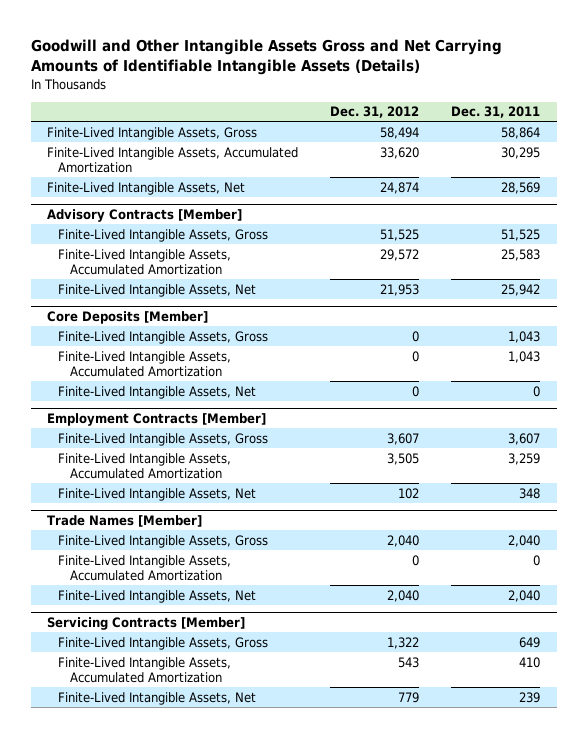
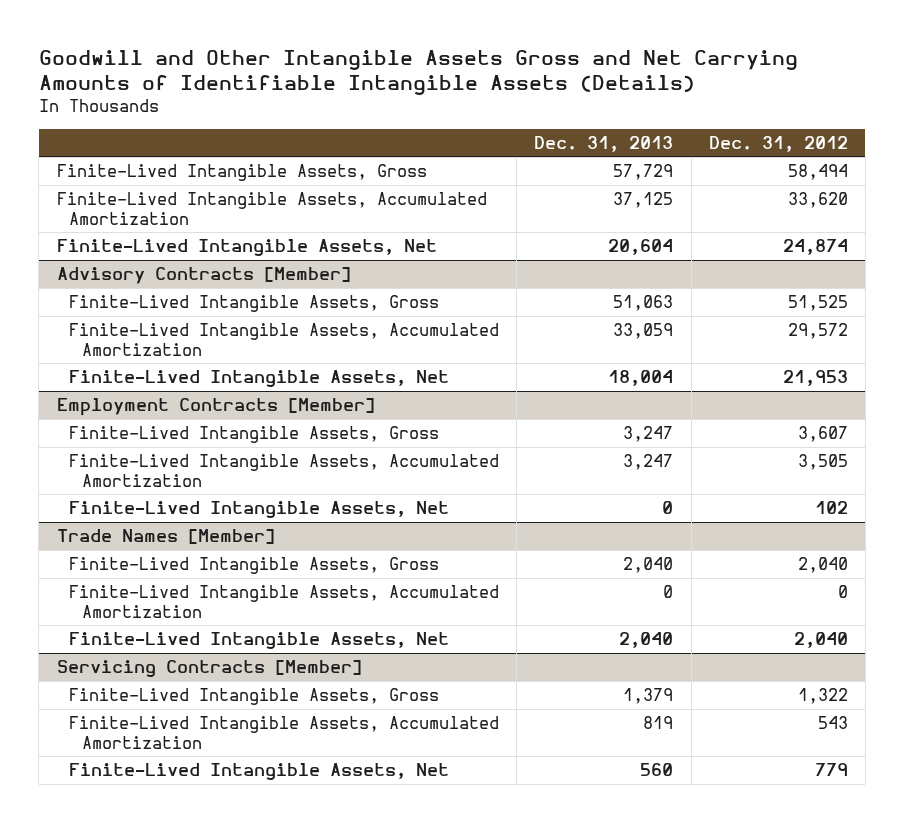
[451,106,541,119] Dec. 31, 2011 -> none
none -> [534,135,674,152] Dec. 31, 2013
[47,311,209,325] Core Deposits [Member] -> none
[58,330,269,344] Finite-Lived Intangible Assets, Gross -> none
[58,350,232,377] Finite-Lived Intangible Assets, Accumulated Amortization -> none
[58,385,257,399] Finite-Lived Intangible Assets, Net -> none

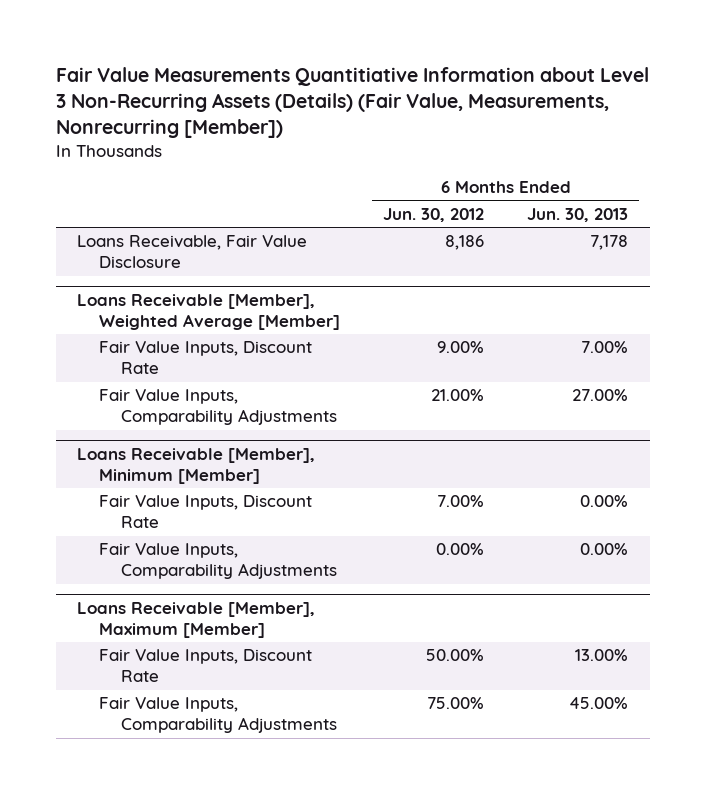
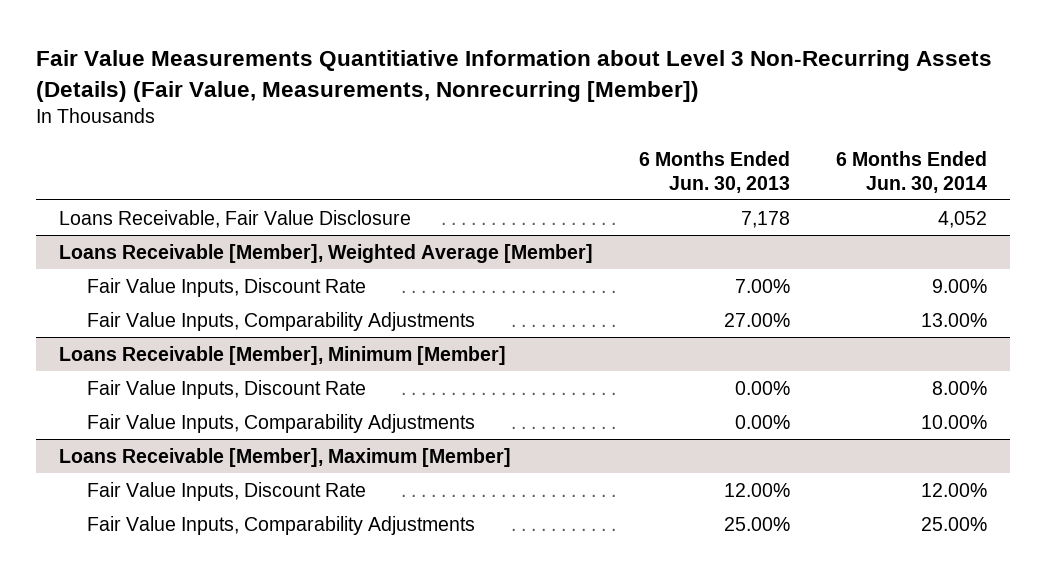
[383,208,485,223] Jun. 30, 2012 -> none
none -> [835,150,987,193] 6 Months Ended Jun. 30, 2014
[575,649,629,662] 13.00% -> [723,482,790,497] 12.00%
[569,697,629,710] 45.00% -> [723,516,790,531] 25.00%

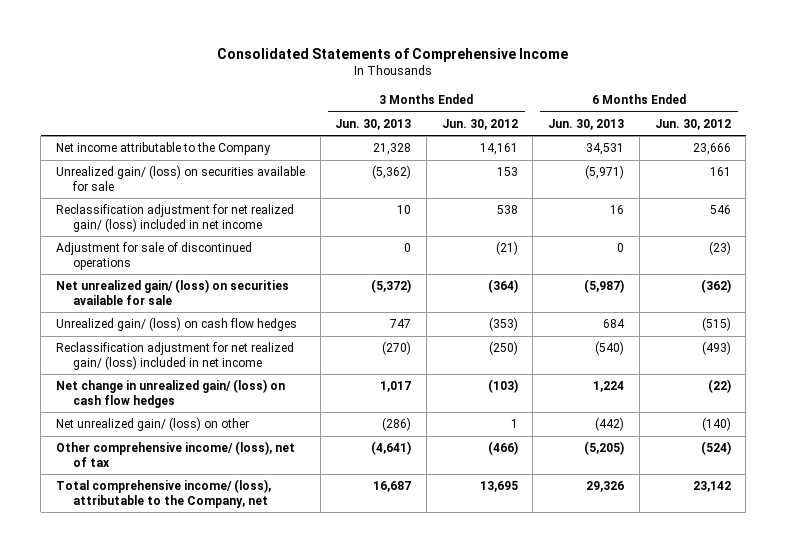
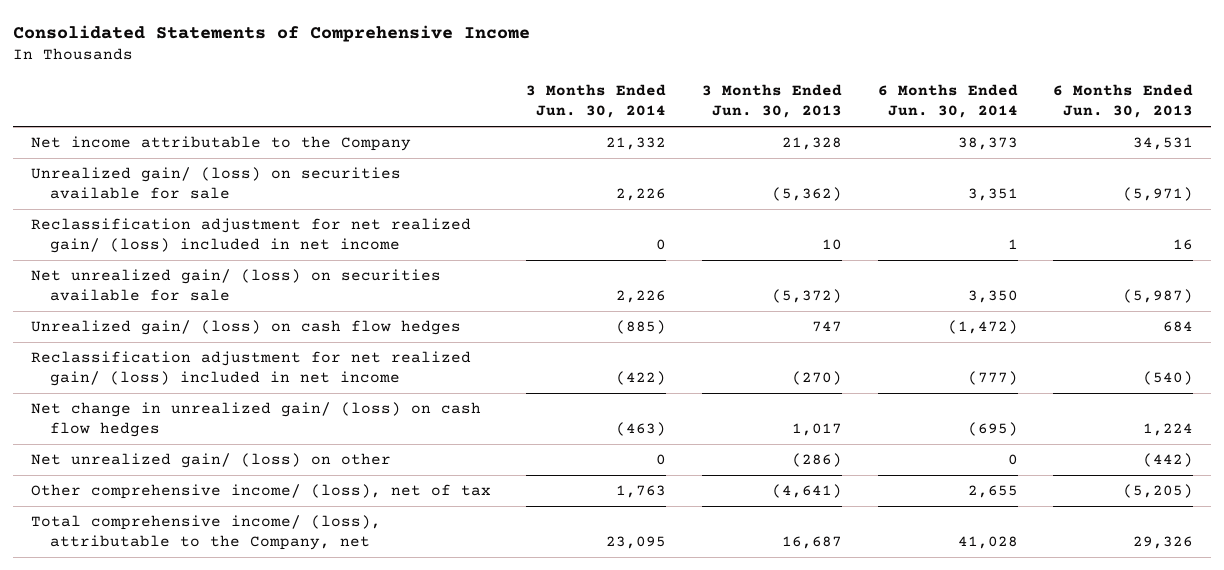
[441,118,518,130] Jun. 30, 2012 -> none
[654,118,731,130] Jun. 30, 2012 -> none
none -> [526,84,667,119] 3 Months Ended Jun. 30, 2014
none -> [877,84,1018,119] 6 Months Ended Jun. 30, 2014
[55,242,252,270] Adjustment for sale of discontinued operations -> none

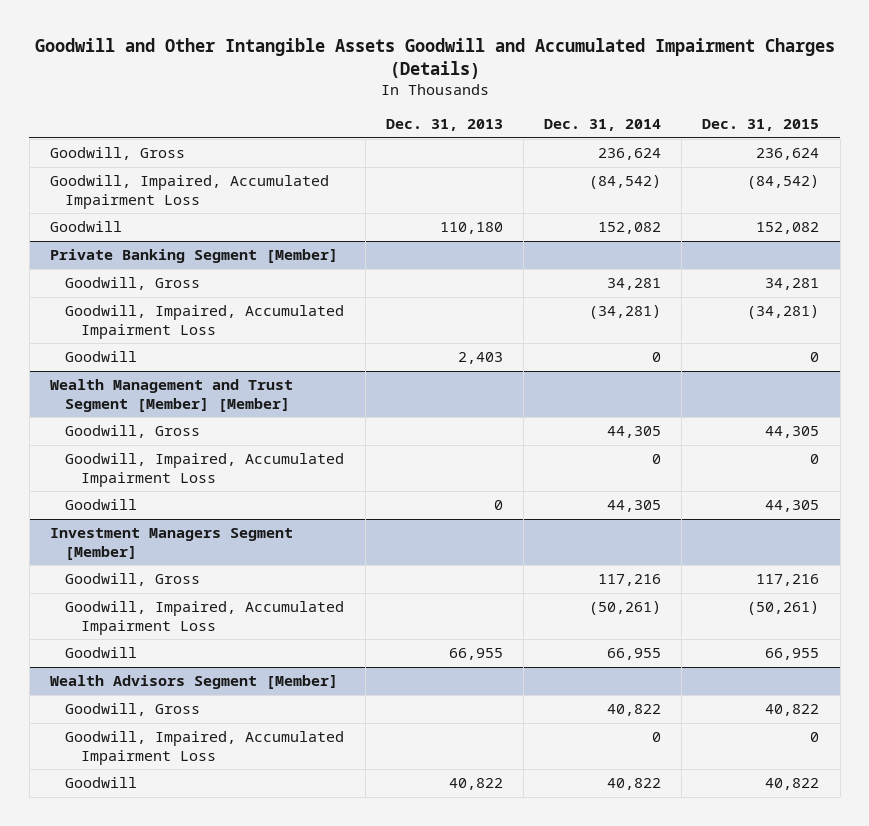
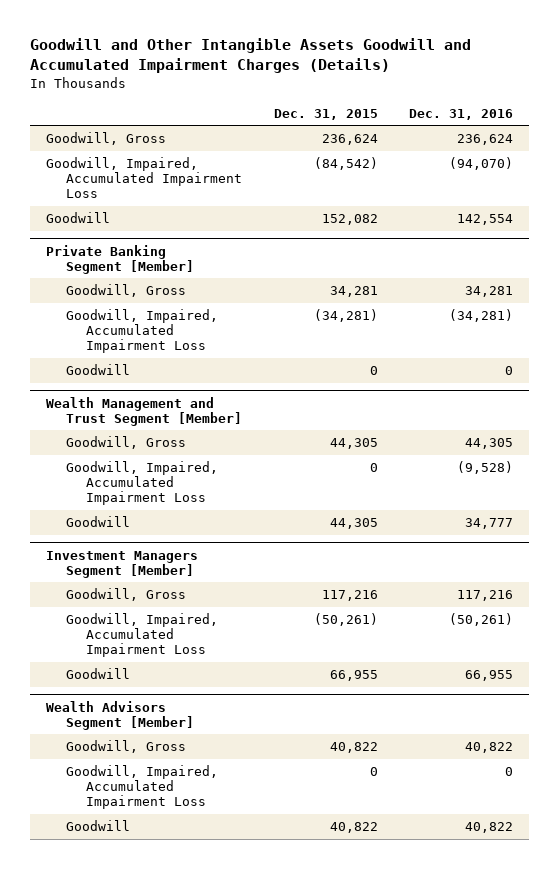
[385,119,503,132] Dec. 31, 2013 -> none
[544,119,662,132] Dec. 31, 2014 -> none
none -> [409,108,514,120] Dec. 31, 2016
[49,379,293,412] Wealth Management and Trust Segment [Member] [Member] -> [45,396,242,426] Wealth Management and Trust Segment [Member]

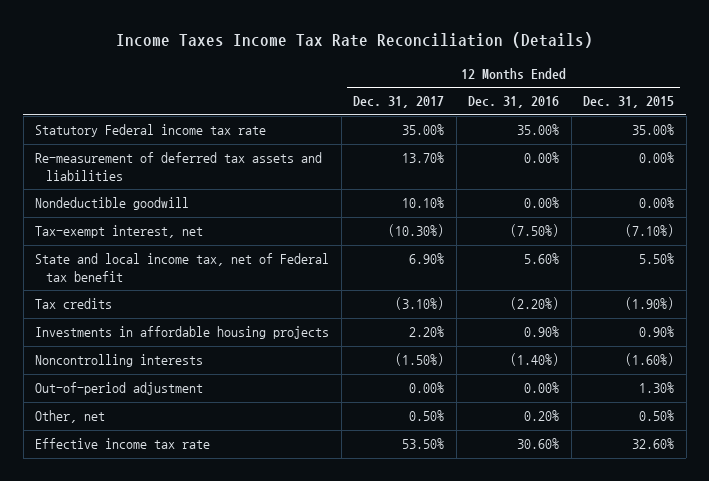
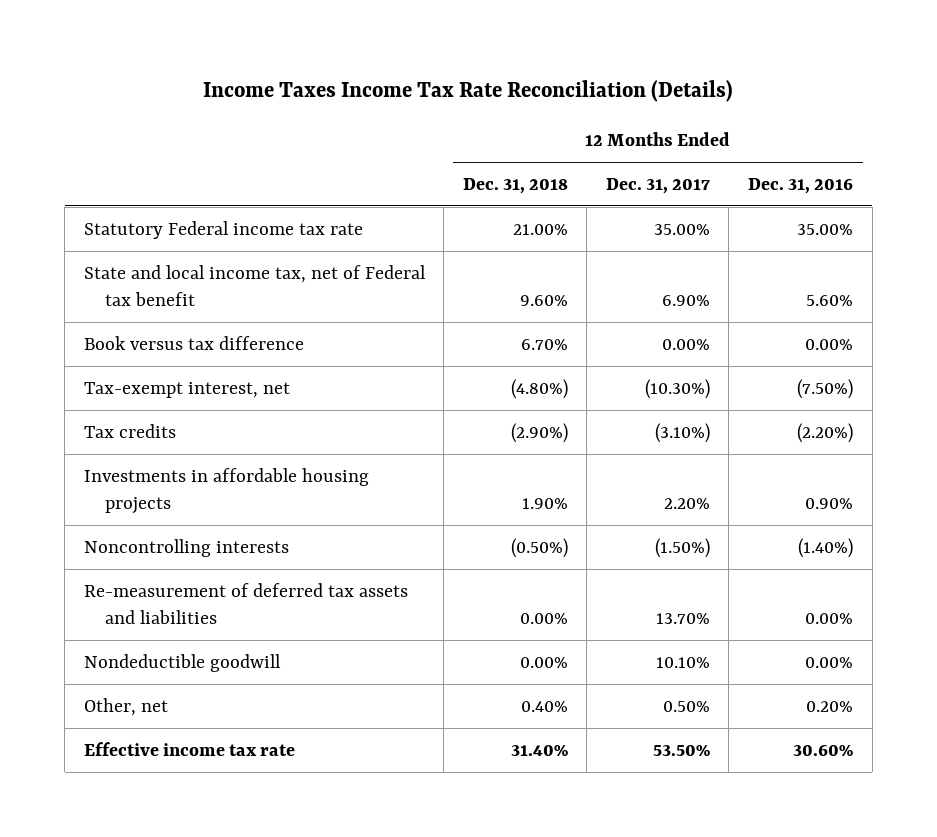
[583,96,675,109] Dec. 31, 2015 -> none
none -> [462,177,568,194] Dec. 31, 2018
none -> [83,335,304,350] Book versus tax difference
[35,225,204,239] Tax-exempt interest, net -> [83,381,290,398] Tax-exempt interest, net
[35,382,204,396] Out-of-period adjustment -> none
[35,152,323,181] Re-measurement of deferred tax assets and liabilities -> [83,582,408,624] Re-measurement of deferred tax assets and liabilities
[35,197,190,211] Nondeductible goodwill -> [83,653,281,672] Nondeductible goodwill

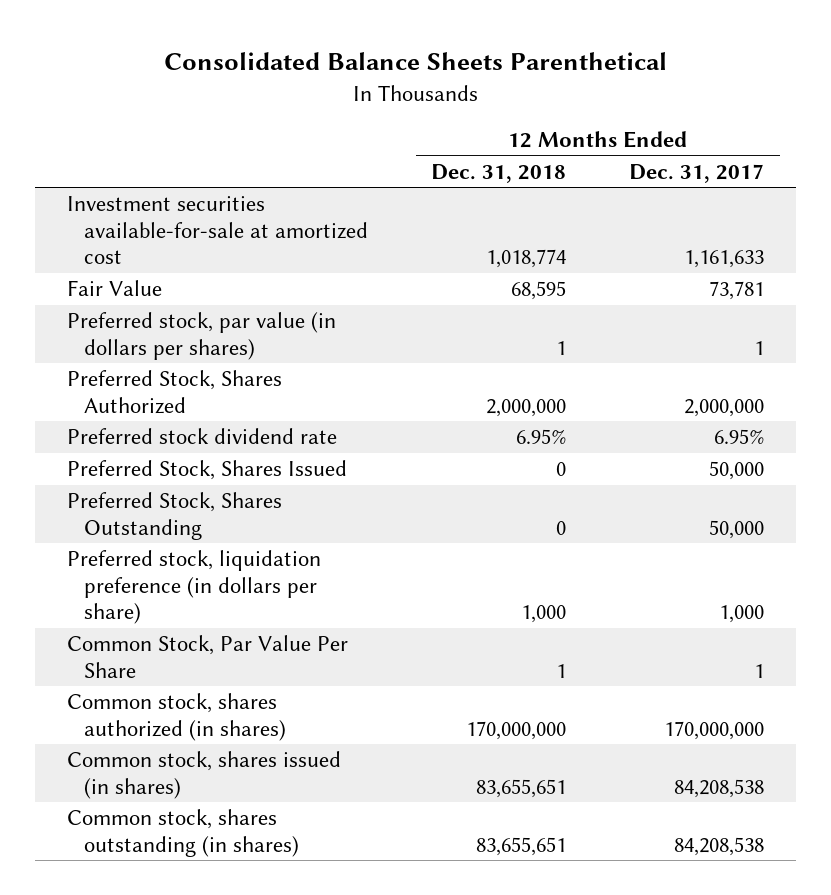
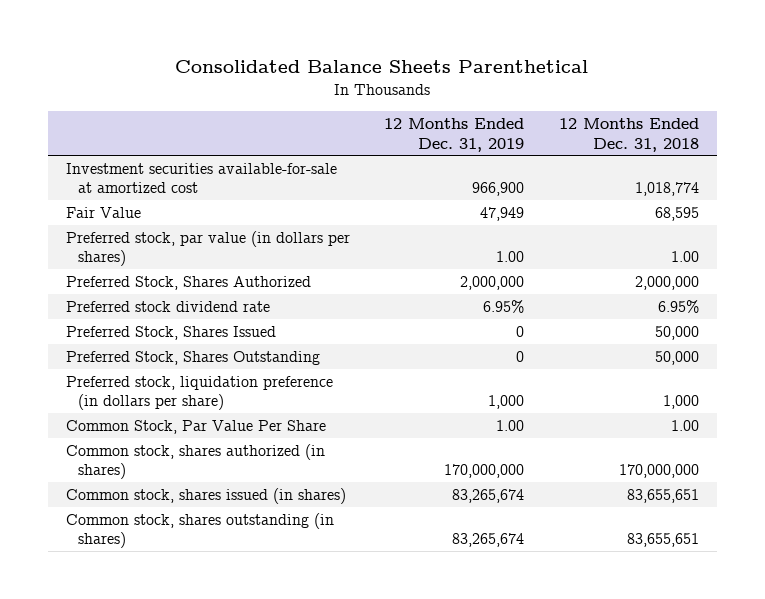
[629,163,765,183] Dec. 31, 2017 -> none
none -> [384,118,525,152] 12 Months Ended Dec. 31, 2019
[556,340,567,355] 1 -> [671,251,700,263] 1.00
[556,462,567,477] 0 -> [655,325,700,340] 50,000
[556,520,567,535] 0 -> [655,350,700,365] 50,000
[556,663,567,678] 1 -> [671,419,700,431] 1.00

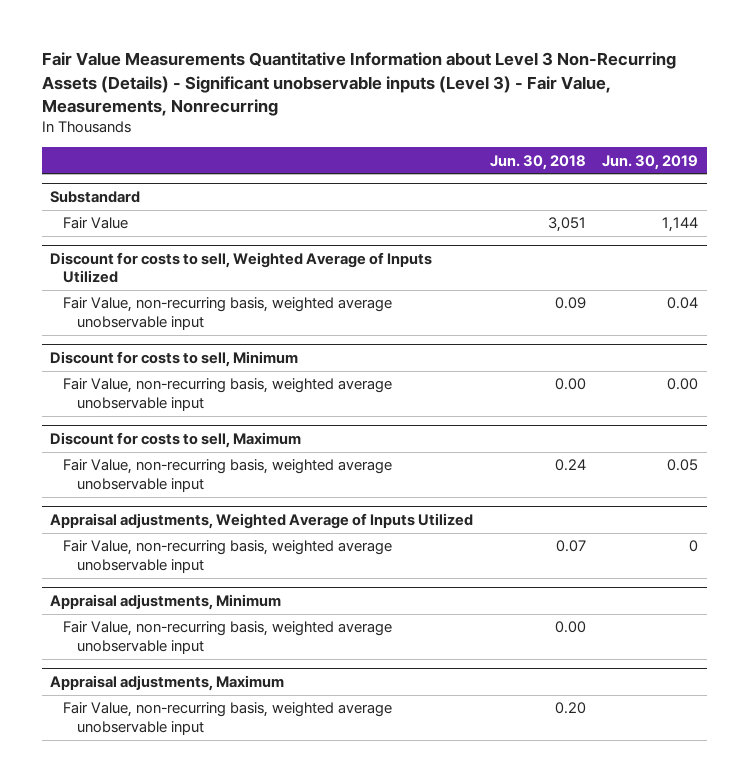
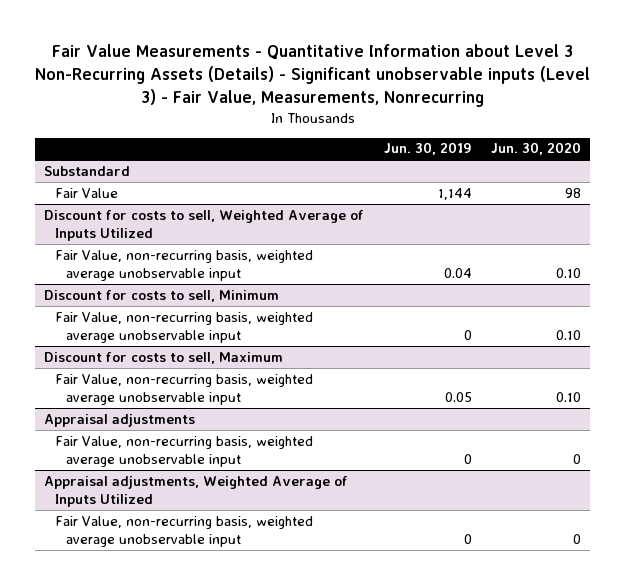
[42,52,677,116] Fair Value Measurements Quantitative Information about Level 3 Non-Recurring Assets (Details) - Significant unobservable inputs (Level 3) - Fair Value, Measurements, Nonrecurring -> [34,44,590,107] Fair Value Measurements - Quantitative Information about Level 3 Non-Recurring Assets (Details) - Significant unobservable inputs (Level 3) - Fair Value, Measurements, Nonrecurring
[489,154,586,170] Jun. 30, 2018 -> none
none -> [490,142,581,156] Jun. 30, 2020
[667,378,699,391] 0.00 -> [463,330,472,341] 0
none -> [44,413,196,427] Appraisal adjustments
none -> [55,435,314,468] Fair Value, non-recurring basis, weighted average unobservable input
[50,593,282,610] Appraisal adjustments, Minimum -> none
[63,621,393,654] Fair Value, non-recurring basis, weighted average unobservable input -> none
[50,674,285,691] Appraisal adjustments, Maximum -> none
[63,702,393,735] Fair Value, non-recurring basis, weighted average unobservable input -> none

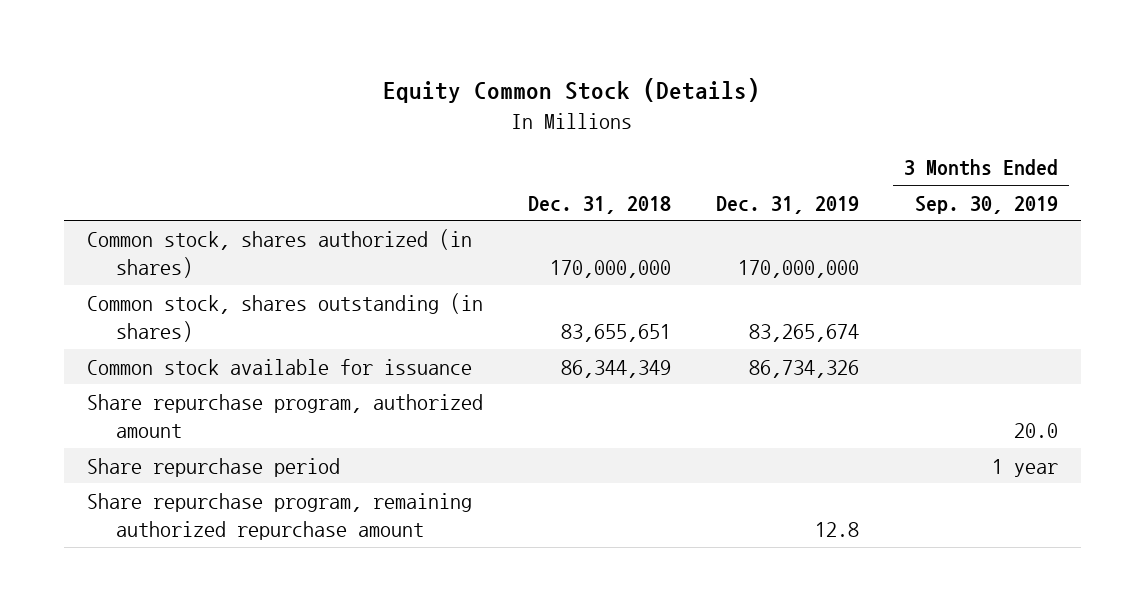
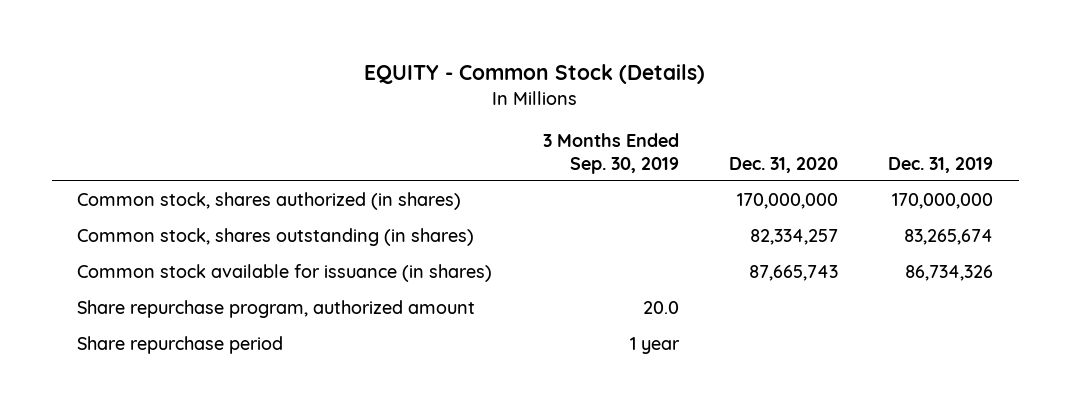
[383,78,761,104] Equity Common Stock (Details) -> [364,64,706,85] EQUITY - Common Stock (Details)
[527,195,671,214] Dec. 31, 2018 -> none
none -> [729,156,839,173] Dec. 31, 2020
[86,358,472,375] Common stock available for issuance -> [77,264,493,283] Common stock available for issuance (in shares)
[86,492,472,541] Share repurchase program, remaining authorized repurchase amount -> none

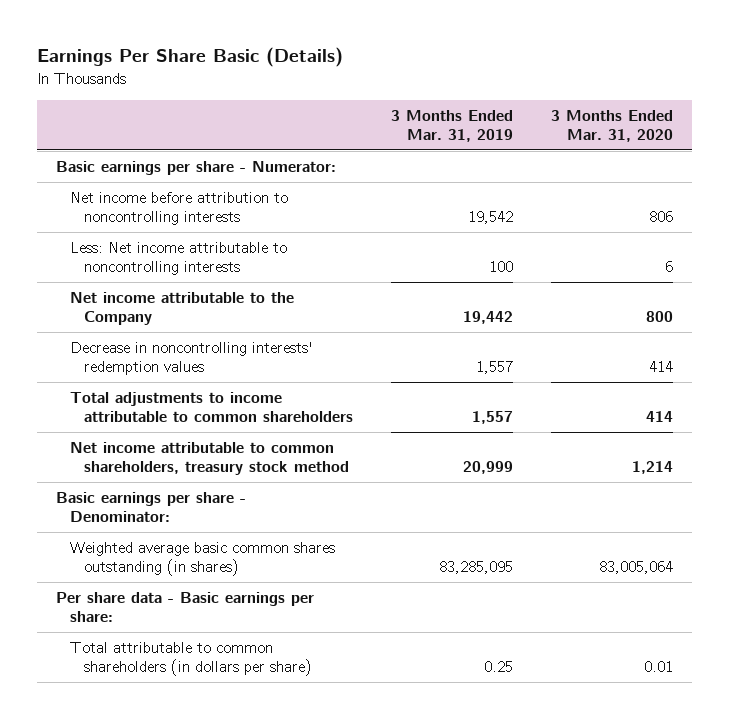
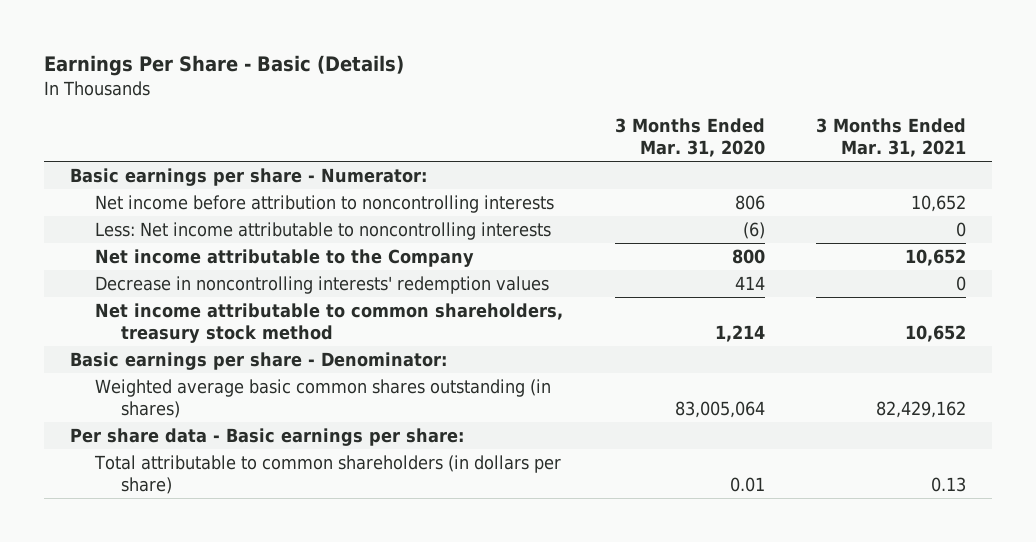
[37,47,344,68] Earnings Per Share Basic (Details) -> [44,55,405,77] Earnings Per Share - Basic (Details)
[391,109,514,142] 3 Months Ended Mar. 31, 2019 -> none
none -> [816,118,967,157] 3 Months Ended Mar. 31, 2021
[664,261,673,273] 6 -> [742,221,765,239] (6)
[70,392,354,423] Total adjustments to income attributable to common shareholders -> none

